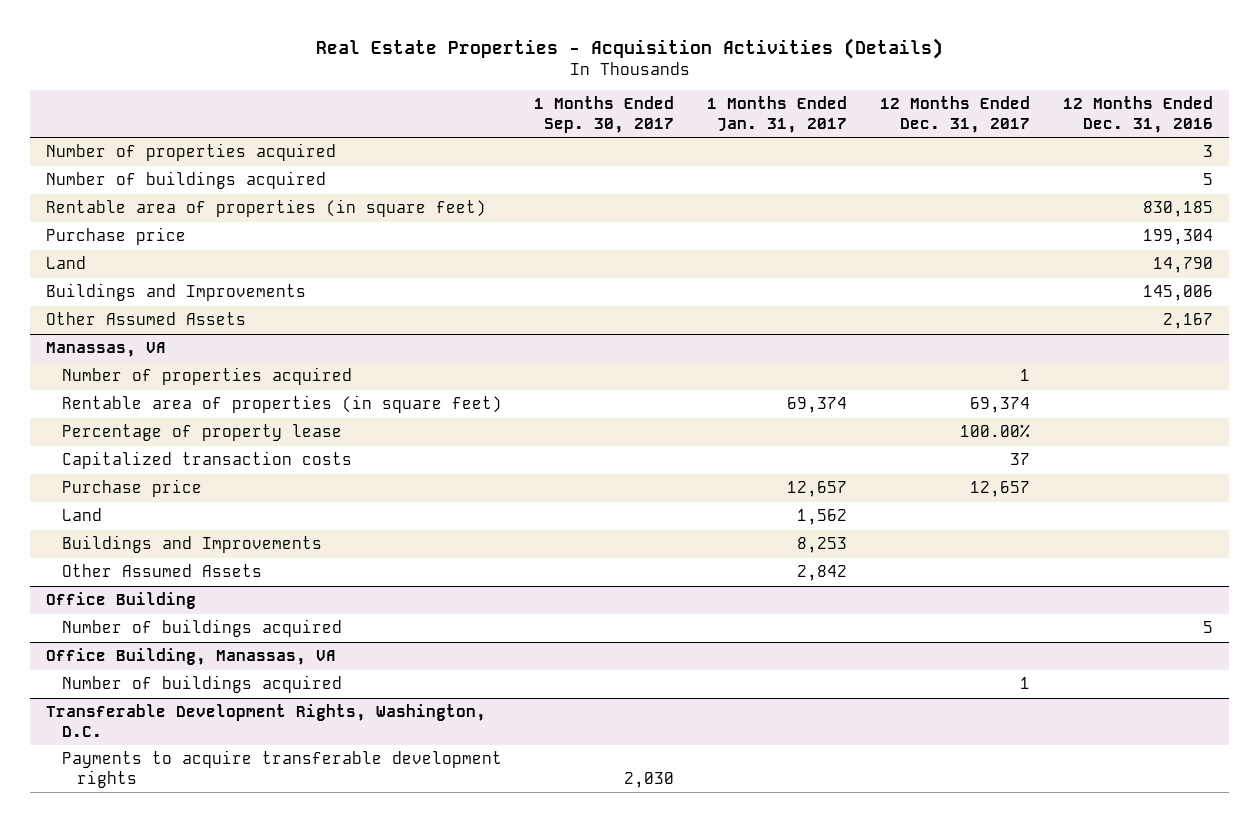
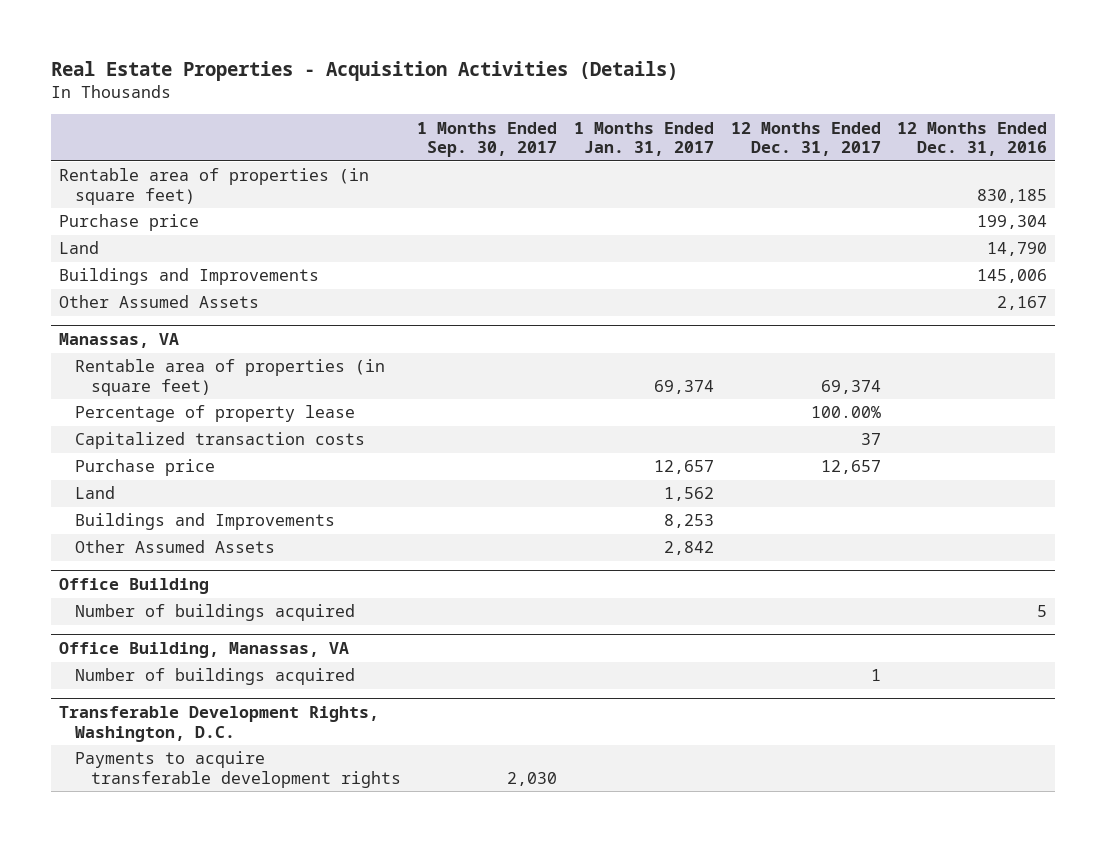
[46,143,337,162] Number of properties acquired -> none
[46,171,327,190] Number of buildings acquired -> none
[61,367,352,386] Number of properties acquired -> none

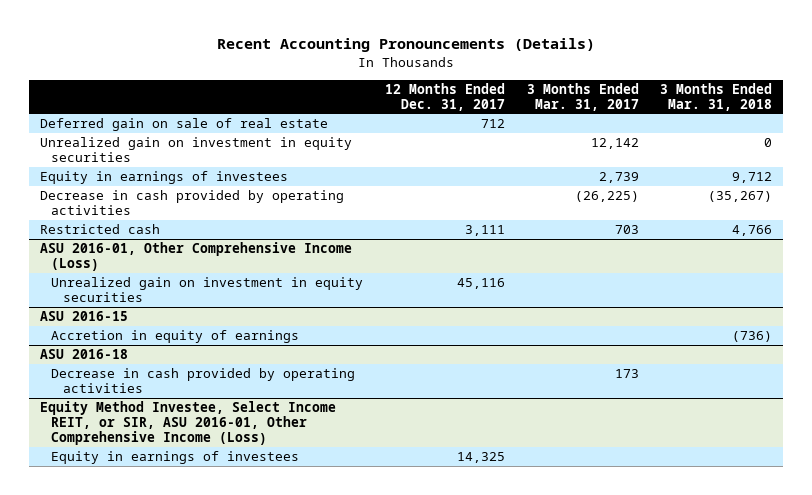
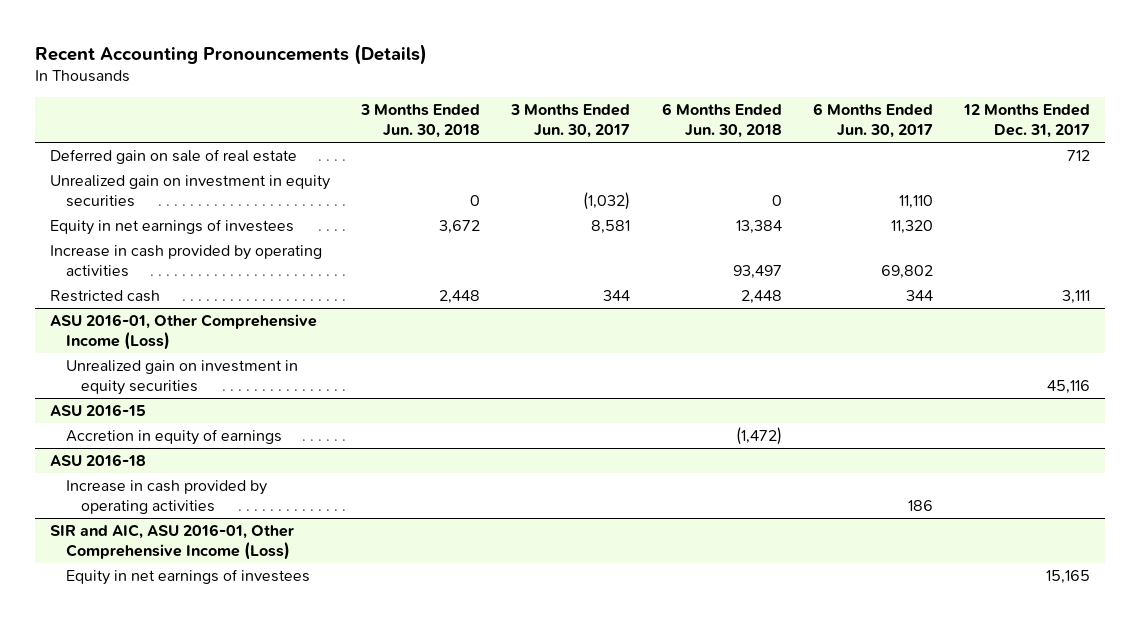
[526,82,639,111] 3 Months Ended Mar. 31, 2017 -> none
[660,82,773,111] 3 Months Ended Mar. 31, 2018 -> none
none -> [360,103,481,139] 3 Months Ended Jun. 30, 2018
none -> [510,103,631,139] 3 Months Ended Jun. 30, 2017
none -> [661,102,782,139] 6 Months Ended Jun. 30, 2018
none -> [812,102,933,139] 6 Months Ended Jun. 30, 2017
[39,171,288,185] Equity in earnings of investees -> [50,218,295,235] Equity in net earnings of investees
[39,190,344,216] Decrease in cash provided by operating activities -> [50,244,323,277] Increase in cash provided by operating activities
[51,368,356,394] Decrease in cash provided by operating activities -> [65,479,267,514] Increase in cash provided by operating activities
[39,401,336,445] Equity Method Investee, Select Income REIT, or SIR, ASU 2016-01, Other Comprehensive Income (Loss) -> [50,523,295,560] SIR and AIC, ASU 2016-01, Other Comprehensive Income (Loss)
[51,451,300,465] Equity in earnings of investees -> [65,568,310,585] Equity in net earnings of investees
[457,452,506,464] 14,325 -> [1045,569,1090,584] 15,165

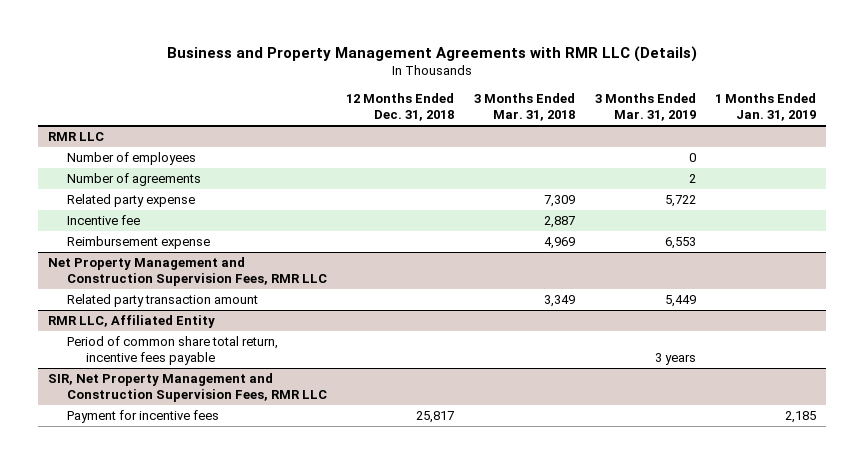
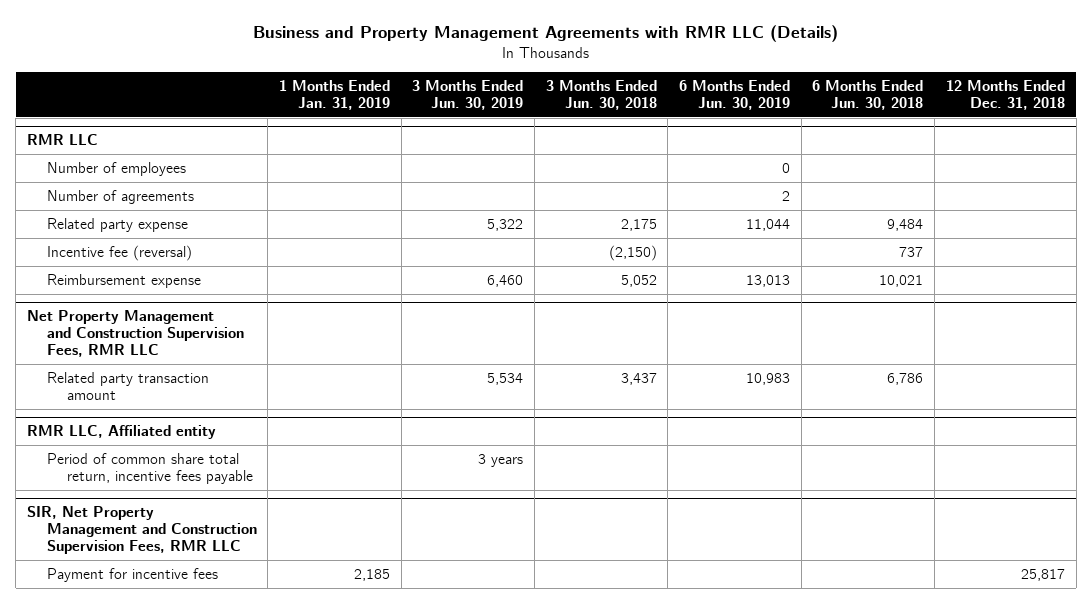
[474,93,576,122] 3 Months Ended Mar. 31, 2018 -> none
[594,93,696,122] 3 Months Ended Mar. 31, 2019 -> none
none -> [412,80,524,110] 3 Months Ended Jun. 30, 2019
none -> [545,80,657,110] 3 Months Ended Jun. 30, 2018
none -> [679,80,791,110] 6 Months Ended Jun. 30, 2019
none -> [812,80,924,110] 6 Months Ended Jun. 30, 2018
[66,215,140,226] Incentive fee -> [46,244,192,261] Incentive fee (reversal)
[47,315,215,329] RMR LLC, Affiliated Entity -> [26,425,216,440] RMR LLC, Affiliated entity

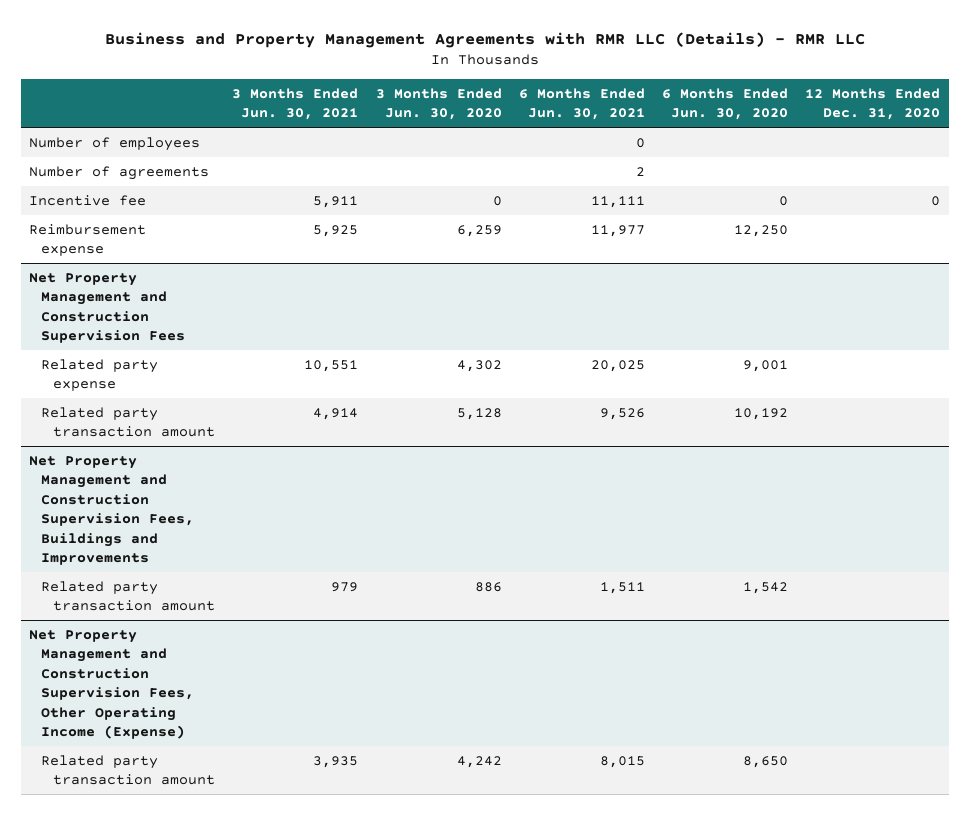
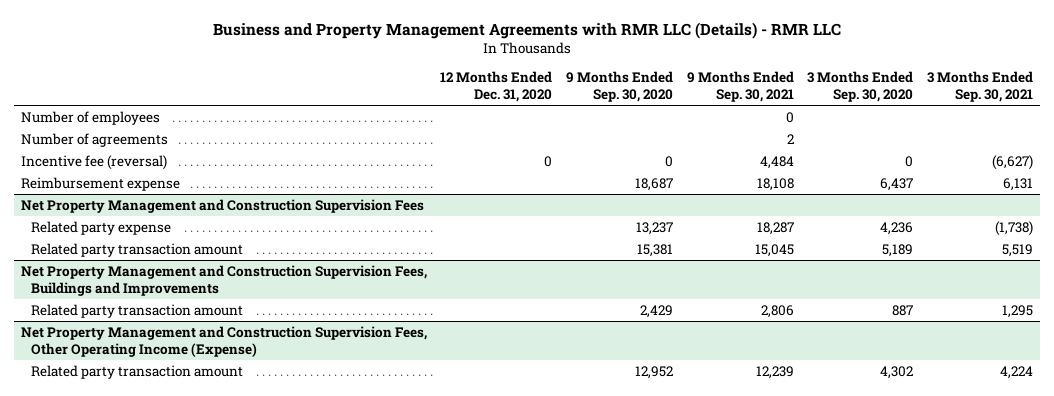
[232,88,359,121] 3 Months Ended Jun. 30, 2021 -> none
[375,88,502,121] 3 Months Ended Jun. 30, 2020 -> none
[518,88,645,121] 6 Months Ended Jun. 30, 2021 -> none
[662,88,789,121] 6 Months Ended Jun. 30, 2020 -> none
none -> [566,70,674,103] 9 Months Ended Sep. 30, 2020
none -> [686,70,794,103] 9 Months Ended Sep. 30, 2021
none -> [807,70,914,103] 3 Months Ended Sep. 30, 2020
none -> [927,70,1034,103] 3 Months Ended Sep. 30, 2021
[29,194,147,206] Incentive fee -> [20,154,167,170] Incentive fee (reversal)

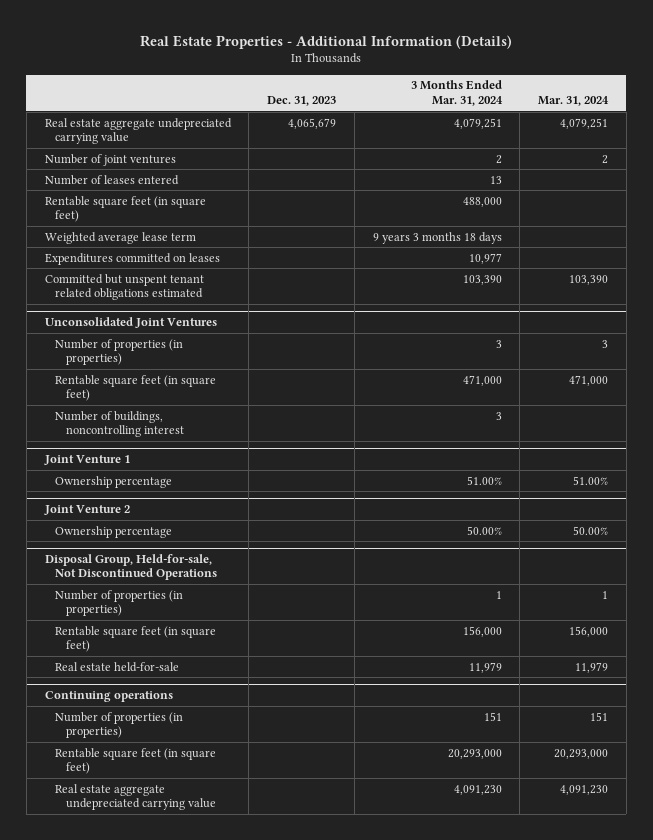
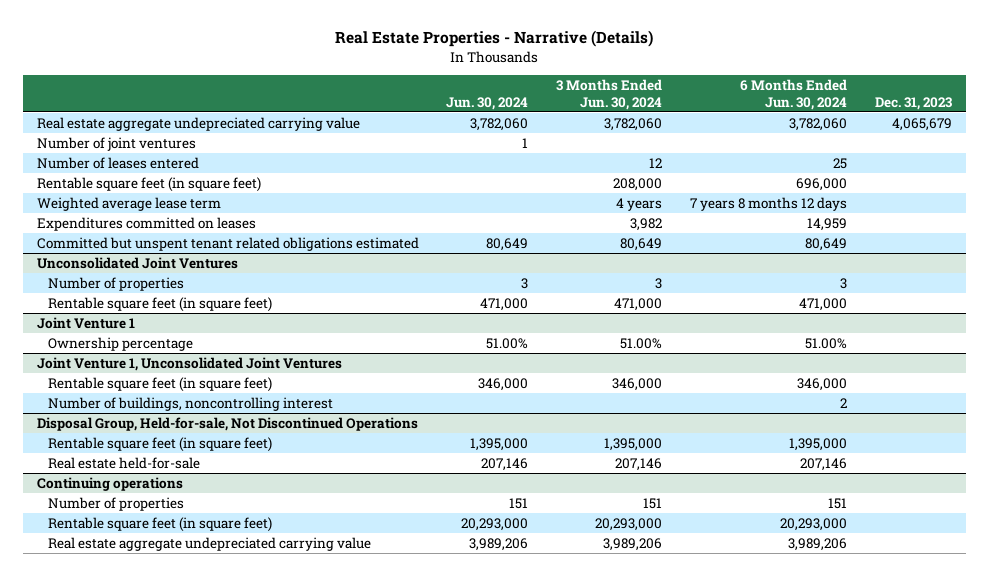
[140,34,513,49] Real Estate Properties - Additional Information (Details) -> [335,30,654,48] Real Estate Properties - Narrative (Details)
[410,80,503,106] 3 Months Ended Mar. 31, 2024 -> none
[538,95,610,106] Mar. 31, 2024 -> none
none -> [446,96,529,110] Jun. 30, 2024
none -> [556,79,663,110] 3 Months Ended Jun. 30, 2024
none -> [740,79,848,110] 6 Months Ended Jun. 30, 2024
[55,338,184,366] Number of properties (in properties) -> [48,276,185,291] Number of properties
[55,410,184,438] Number of buildings, noncontrolling interest -> none
[43,504,130,515] Joint Venture 2 -> none
[55,525,173,538] Ownership percentage -> none
none -> [36,356,342,371] Joint Venture 1, Unconsolidated Joint Ventures
none -> [48,376,273,392] Rentable square feet (in square feet)
none -> [48,396,334,411] Number of buildings, noncontrolling interest
[55,589,184,617] Number of properties (in properties) -> none
[55,711,184,739] Number of properties (in properties) -> [48,496,185,511] Number of properties

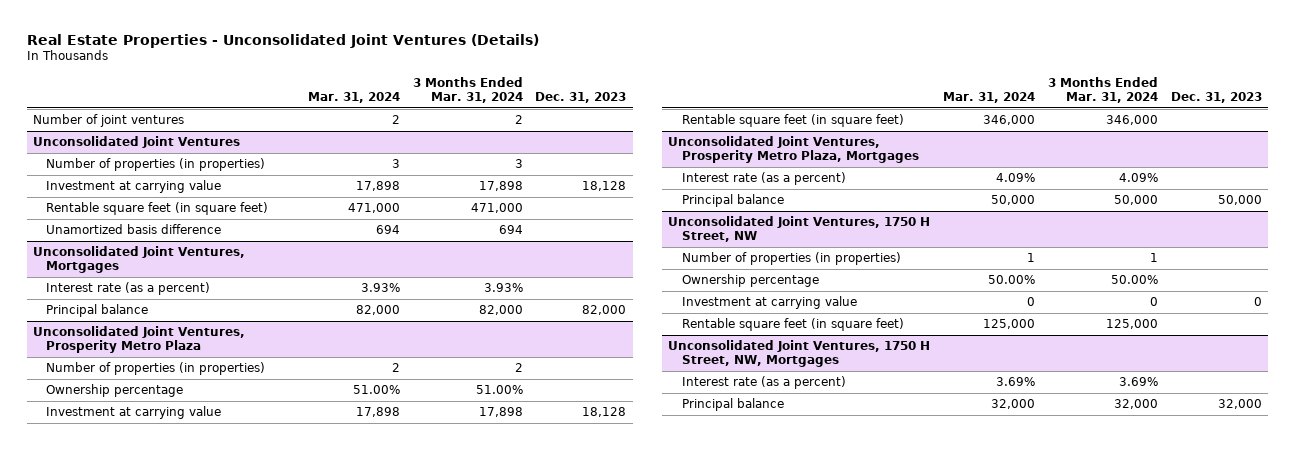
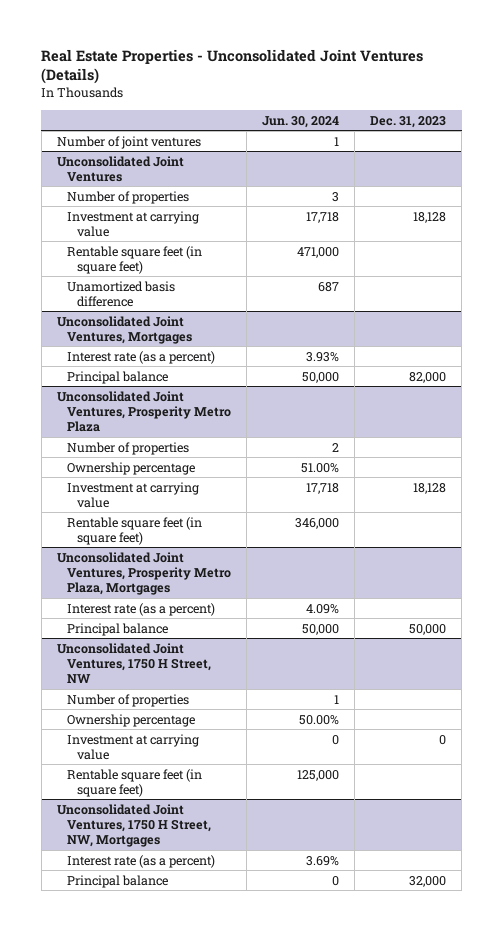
[307,92,400,104] Mar. 31, 2024 -> none
[412,77,523,104] 3 Months Ended Mar. 31, 2024 -> none
none -> [262,115,340,128] Jun. 30, 2024
[46,158,266,172] Number of properties (in properties) -> [66,190,189,204] Number of properties
[46,362,266,376] Number of properties (in properties) -> [66,441,189,455] Number of properties
[681,252,901,266] Number of properties (in properties) -> [66,693,189,707] Number of properties

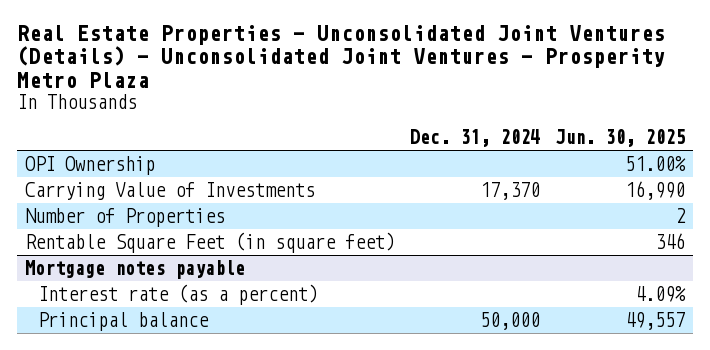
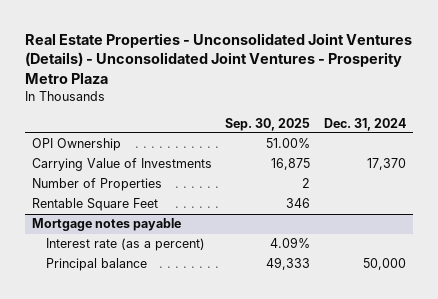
[555,129,686,148] Jun. 30, 2025 -> none
none -> [225,117,311,131] Sep. 30, 2025
[24,232,395,254] Rentable Square Feet (in square feet) -> [32,198,159,212] Rentable Square Feet

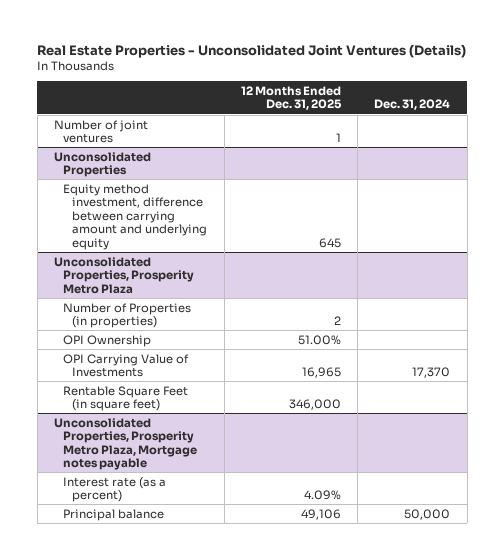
[25,32,413,84] Real Estate Properties - Unconsolidated Joint Ventures (Details) - Unconsolidated Joint Ventures - Prosperity Metro Plaza -> [37,43,467,58] Real Estate Properties - Unconsolidated Joint Ventures (Details)
[225,117,311,131] Sep. 30, 2025 -> none
none -> [240,85,342,111] 12 Months Ended Dec. 31, 2025
[32,138,122,152] OPI Ownership -> none
[32,158,213,172] Carrying Value of Investments -> none
[32,178,163,192] Number of Properties -> none
[32,198,159,212] Rentable Square Feet -> none
[46,238,206,252] Interest rate (as a percent) -> none
[46,258,148,272] Principal balance -> none
none -> [53,119,148,144] Number of joint ventures
[32,218,182,232] Mortgage notes payable -> [53,151,151,178] Unconsolidated Properties
none -> [63,183,208,250] Equity method investment, difference between carrying amount and underlying equity
none -> [53,256,195,294] Unconsolidated Properties, Prosperity Metro Plaza
none -> [63,302,192,329] Number of Properties (in properties)
none -> [63,334,152,347] OPI Ownership
none -> [63,353,190,378] OPI Carrying Value of Investments
none -> [63,385,189,412] Rentable Square Feet (in square feet)
none -> [53,417,198,471] Unconsolidated Properties, Prosperity Metro Plaza, Mortgage notes payable
none -> [63,476,167,503] Interest rate (as a percent)
none -> [63,508,165,521] Principal balance

